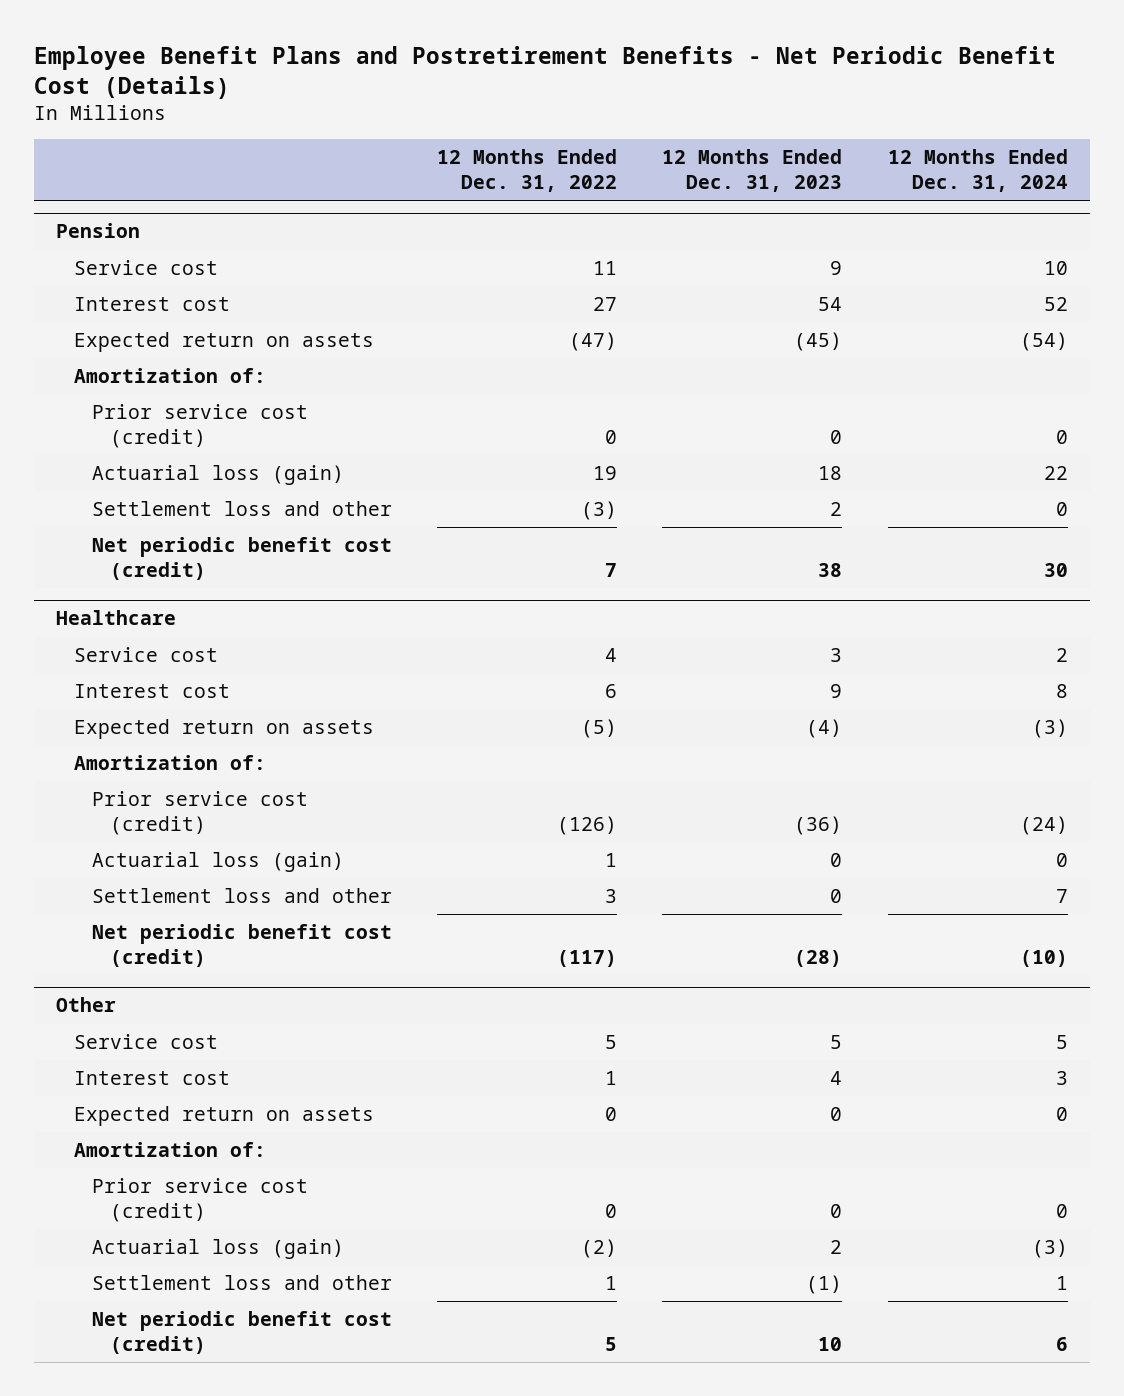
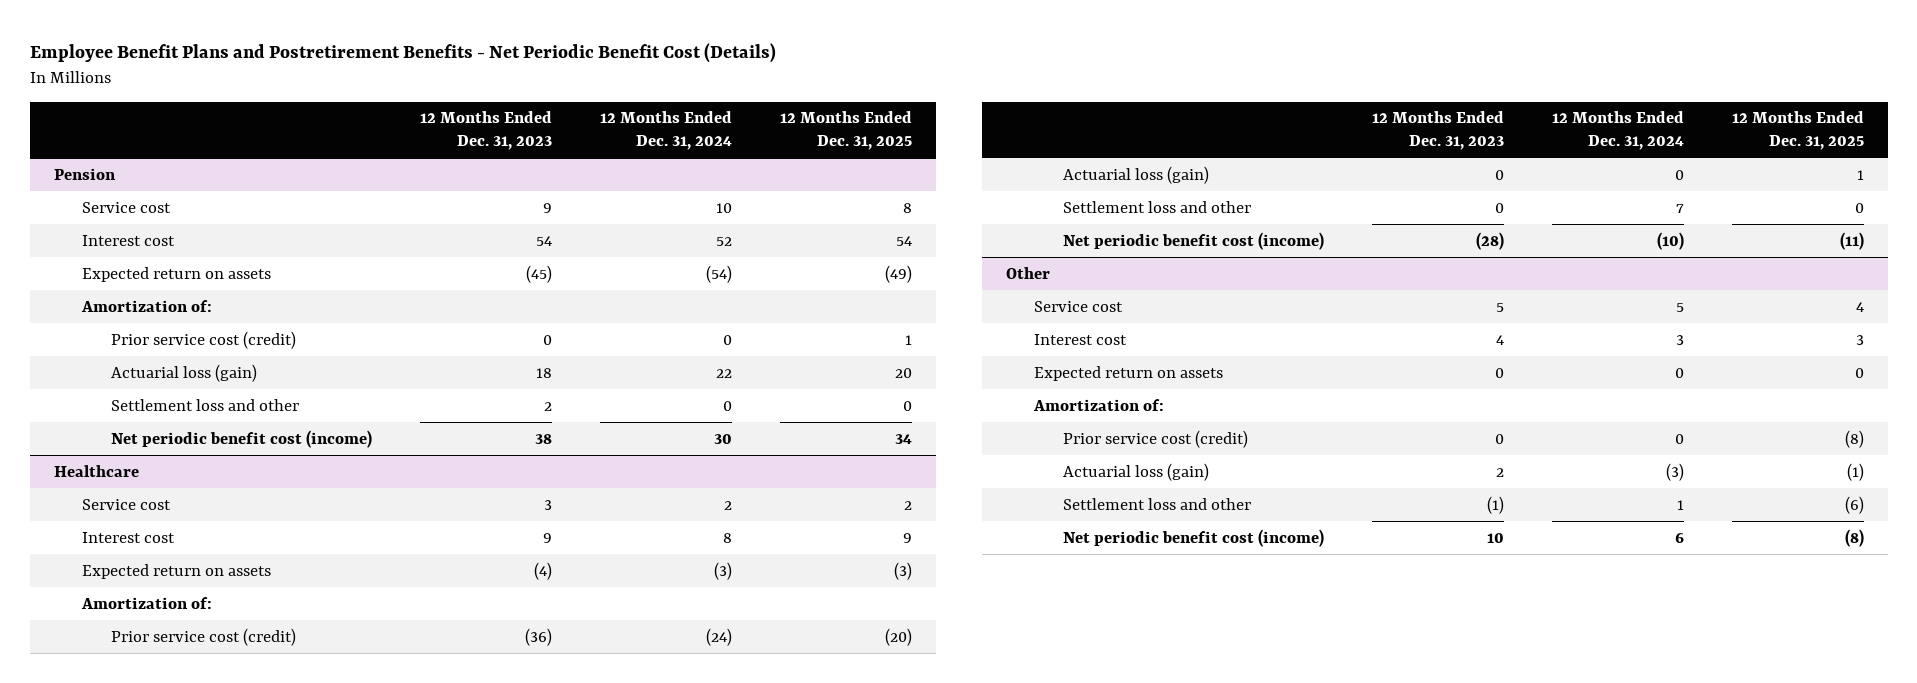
[437,149,618,193] 12 Months Ended Dec. 31, 2022 -> none
none -> [779,111,912,151] 12 Months Ended Dec. 31, 2025
[91,537,392,580] Net periodic benefit cost (credit) -> [111,429,373,448] Net periodic benefit cost (income)
[91,924,392,967] Net periodic benefit cost (credit) -> [1063,231,1325,250] Net periodic benefit cost (income)
[91,1311,392,1354] Net periodic benefit cost (credit) -> [1063,528,1325,547] Net periodic benefit cost (income)

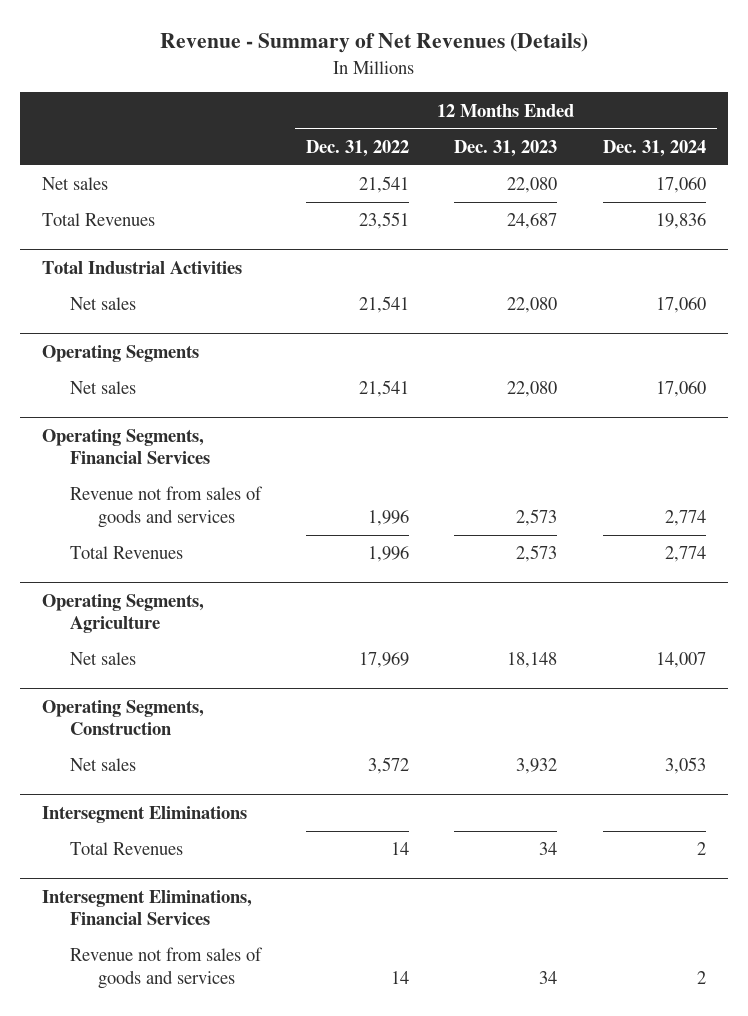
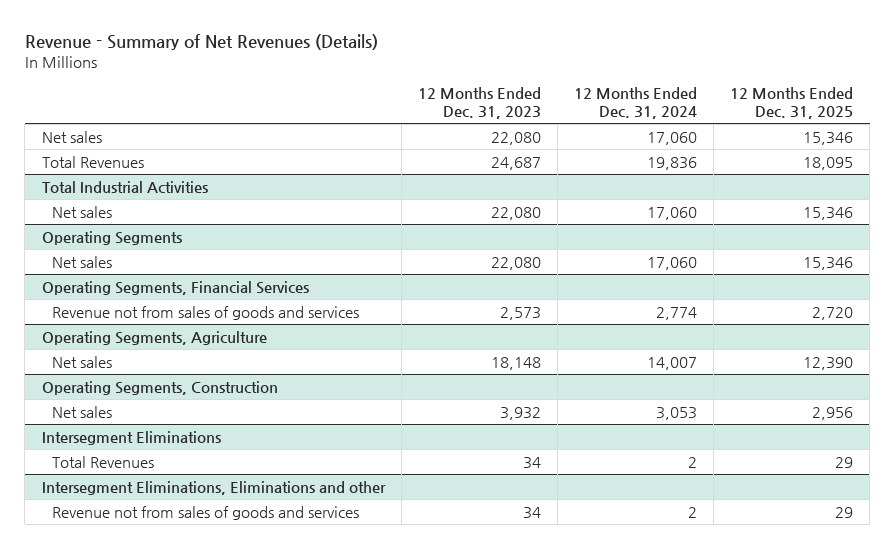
[306,139,410,157] Dec. 31, 2022 -> none
none -> [730,87,854,119] 12 Months Ended Dec. 31, 2025
[69,546,183,560] Total Revenues -> none
[42,889,253,925] Intersegment Eliminations, Financial Services -> none
none -> [41,480,386,495] Intersegment Eliminations, Eliminations and other

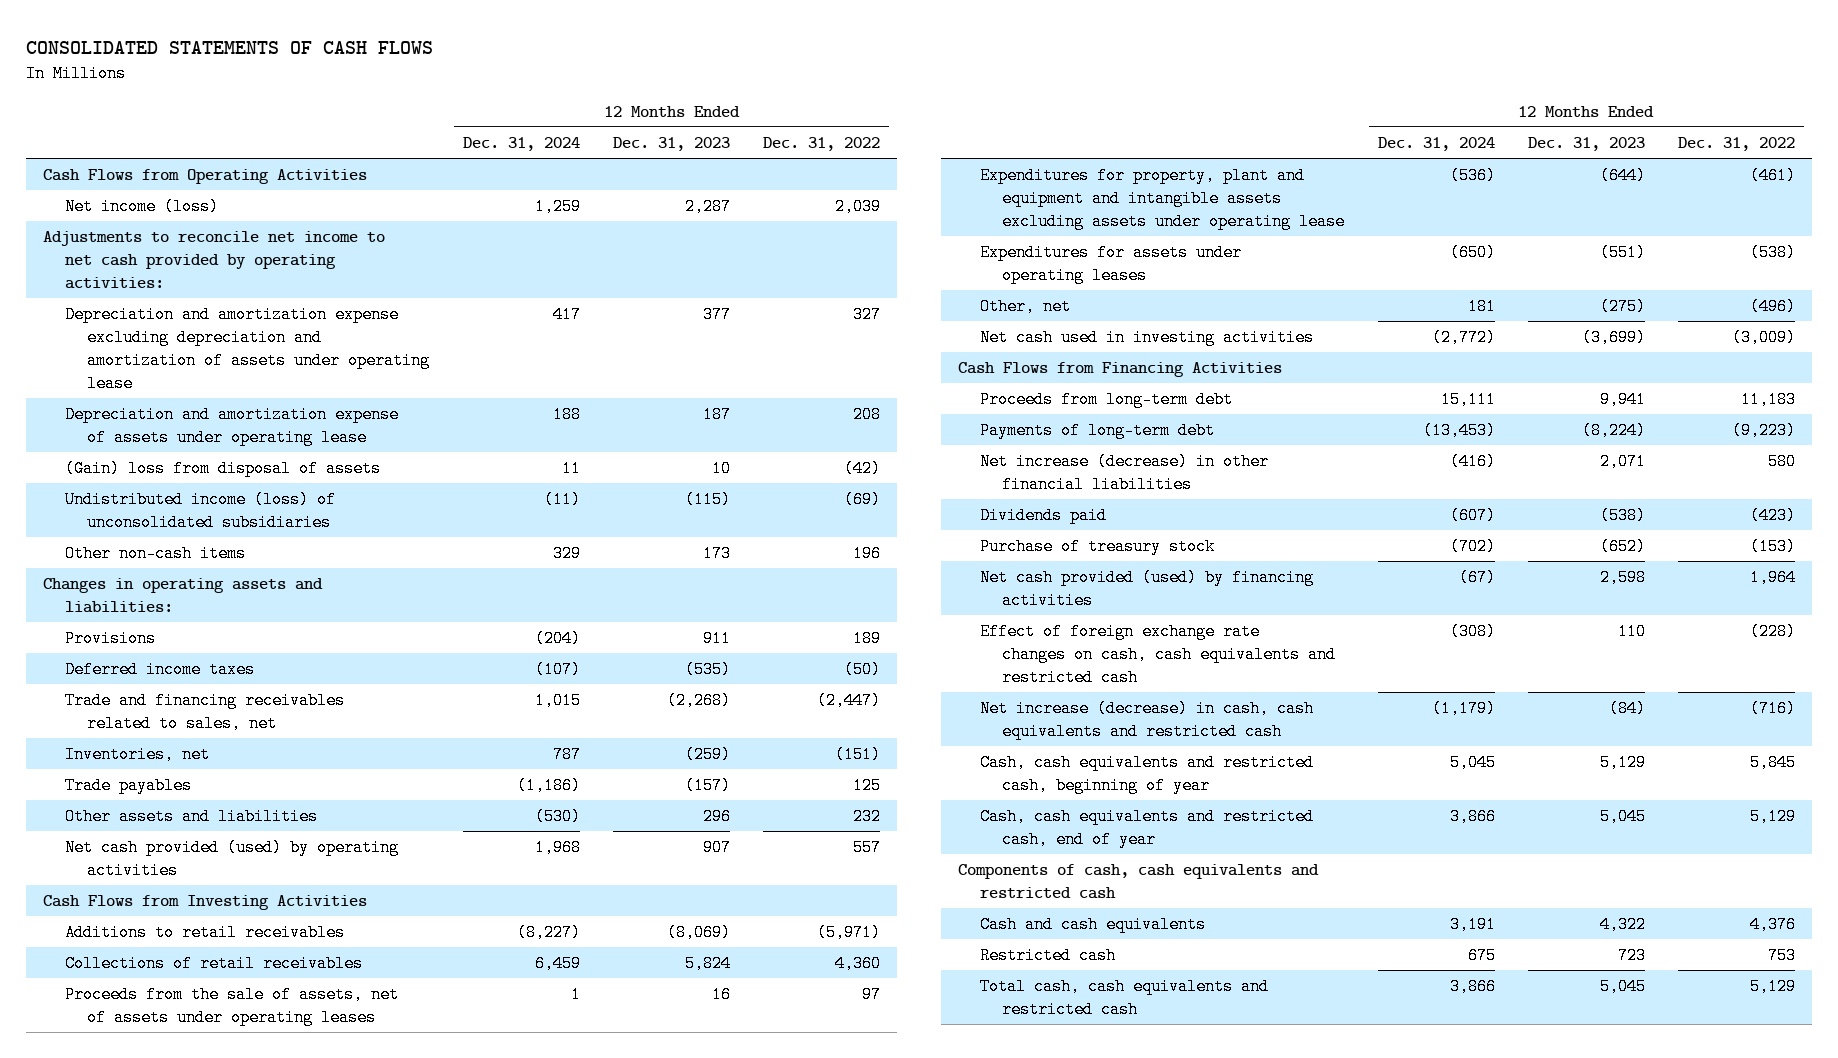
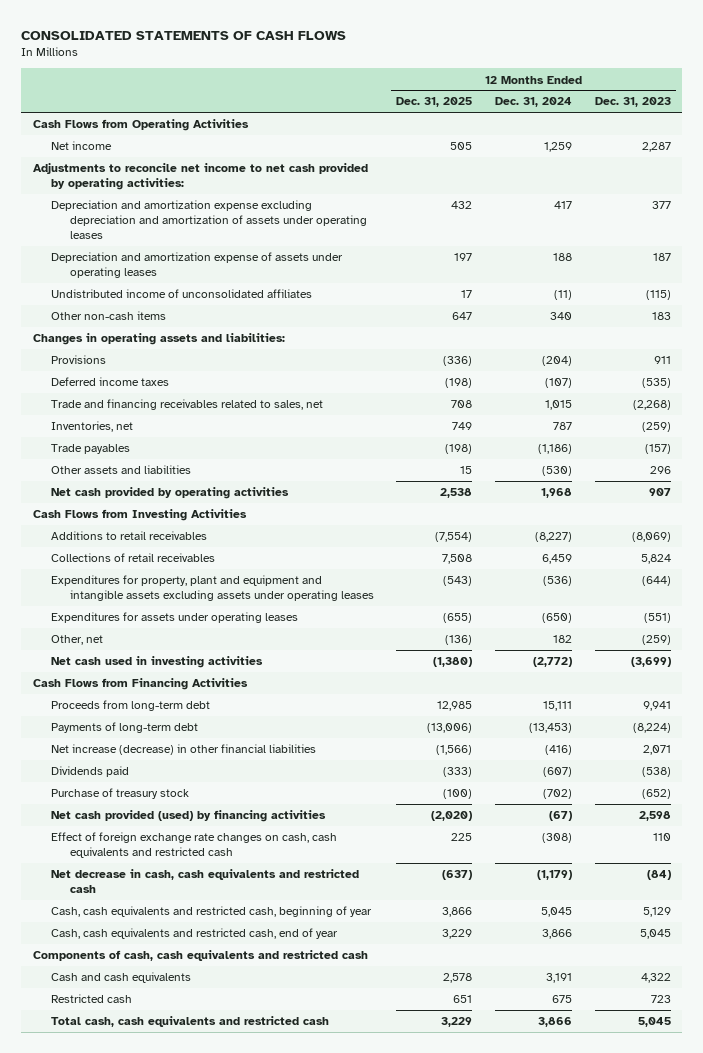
[763,137,881,152] Dec. 31, 2022 -> none
none -> [396,97,473,108] Dec. 31, 2025
[65,198,220,216] Net income (loss) -> [51,141,113,151] Net income
[65,460,382,478] (Gain) loss from disposal of assets -> none
[65,306,431,392] Depreciation and amortization expense excluding depreciation and amortization of assets under operating lease -> [51,200,367,239] Depreciation and amortization expense excluding depreciation and amortization of assets under operating leases
[65,406,400,447] Depreciation and amortization expense of assets under operating lease -> [51,252,344,278] Depreciation and amortization expense of assets under operating leases
[65,491,337,532] Undistributed income (loss) of unconsolidated subsidiaries -> [51,289,313,299] Undistributed income of unconsolidated affiliates
[552,545,581,563] 329 -> [550,312,573,321] 340
[703,545,732,563] 173 -> [651,312,671,321] 183
[65,839,400,880] Net cash provided (used) by operating activities -> [51,487,290,500] Net cash provided by operating activities
[65,986,400,1027] Proceeds from the sale of assets, net of assets under operating leases -> none
[980,167,1346,230] Expenditures for property, plant and equipment and intangible assets excluding assets under operating lease -> [51,575,374,601] Expenditures for property, plant and equipment and intangible assets excluding assets under operating leases
[1467,298,1496,316] 181 -> [553,635,573,644] 182
[1599,298,1646,316] (275) -> [641,635,671,646] (259)
[980,700,1315,741] Net increase (decrease) in cash, cash equivalents and restricted cash -> [51,869,360,893] Net decrease in cash, cash equivalents and restricted cash

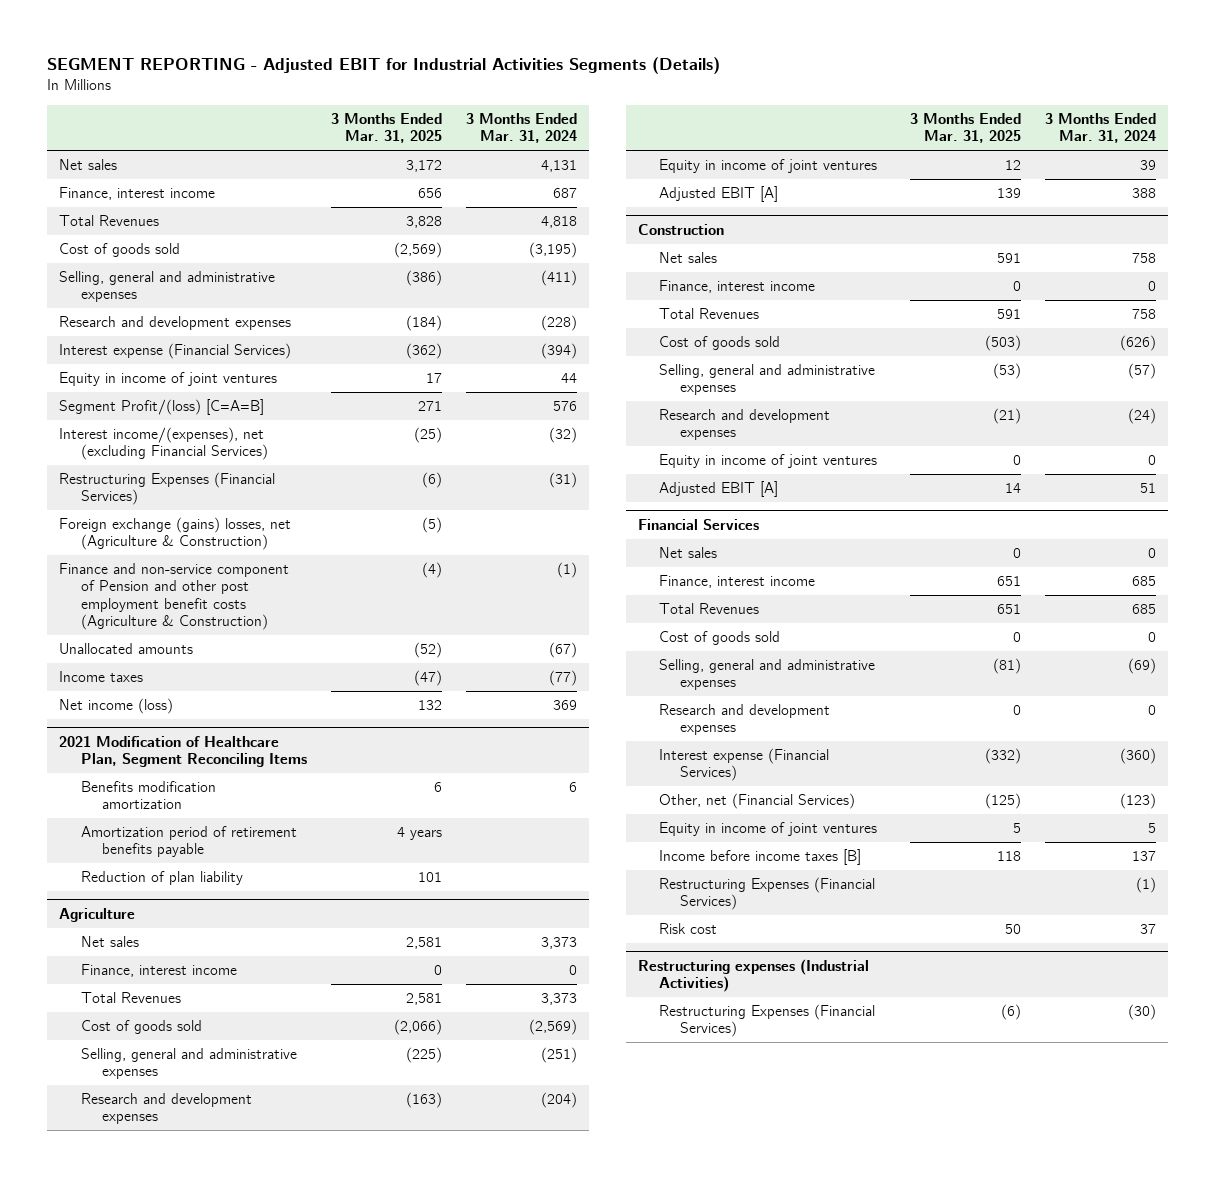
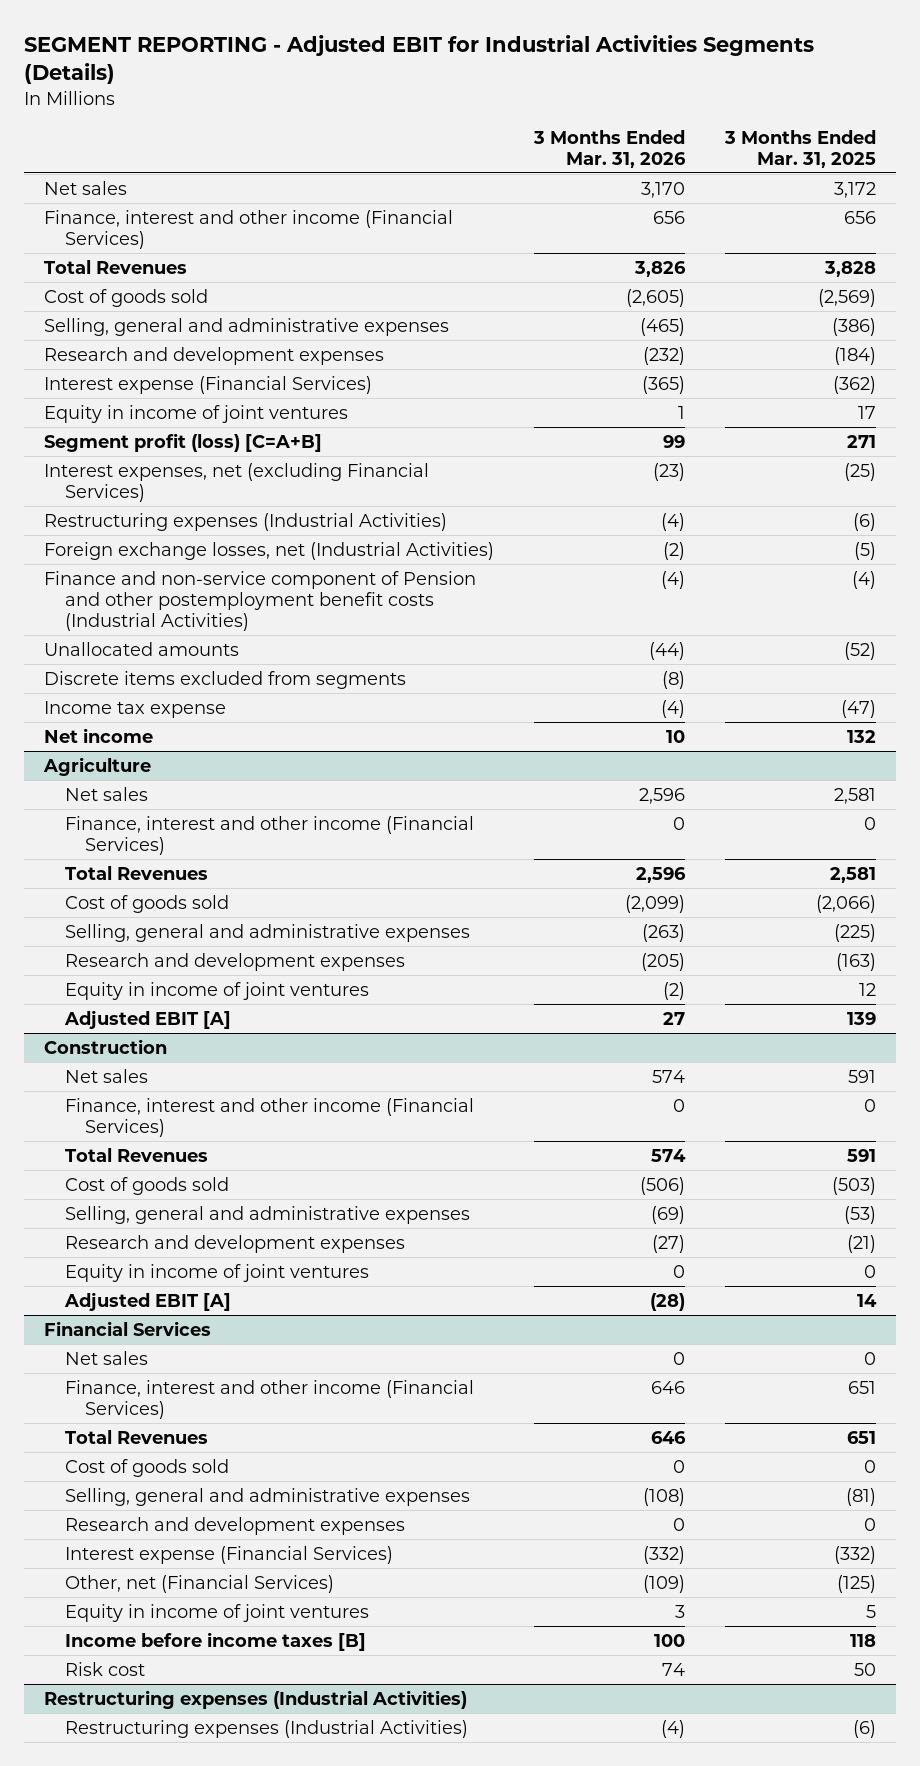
[466,113,578,144] 3 Months Ended Mar. 31, 2024 -> none
none -> [533,129,687,168] 3 Months Ended Mar. 31, 2026
[59,187,216,201] Finance, interest income -> [44,209,454,249] Finance, interest and other income (Financial Services)
[59,399,265,416] Segment Profit/(loss) [C=A=B] -> [44,432,323,452] Segment profit (loss) [C=A+B]
[59,427,268,461] Interest income/(expenses), net (excluding Financial Services) -> [44,462,430,502] Interest expenses, net (excluding Financial Services)
[59,472,276,506] Restructuring Expenses (Financial Services) -> [44,512,448,531] Restructuring expenses (Industrial Activities)
[59,517,292,551] Foreign exchange (gains) losses, net (Agriculture & Construction) -> [44,541,495,560] Foreign exchange losses, net (Industrial Activities)
[59,563,290,630] Finance and non-service component of Pension and other post employment benefit costs (Agriculture & Construction) -> [44,570,477,631] Finance and non-service component of Pension and other postemployment benefit costs (Industrial Activities)
[59,735,307,767] 2021 Modification of Healthcare Plan, Segment Reconciling Items -> none
[80,781,216,810] Benefits modification amortization -> none
[80,826,297,858] Amortization period of retirement benefits payable -> none
[80,871,243,886] Reduction of plan liability -> none
none -> [44,670,407,689] Discrete items excluded from segments
[59,671,144,683] Income taxes -> [44,700,227,718] Income tax expense
[59,698,174,715] Net income (loss) -> [44,727,154,743] Net income
[80,964,237,978] Finance, interest income -> [64,815,474,855] Finance, interest and other income (Financial Services)
[659,280,816,294] Finance, interest income -> [64,1097,474,1137] Finance, interest and other income (Financial Services)
[659,575,816,589] Finance, interest income -> [64,1379,474,1419] Finance, interest and other income (Financial Services)
[659,877,876,911] Restructuring Expenses (Financial Services) -> none
[659,1004,876,1038] Restructuring Expenses (Financial Services) -> [64,1719,468,1738] Restructuring expenses (Industrial Activities)

